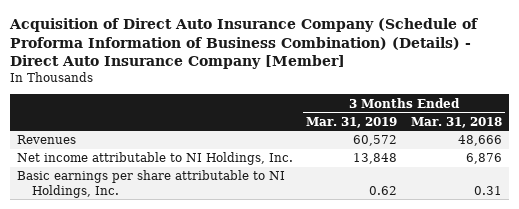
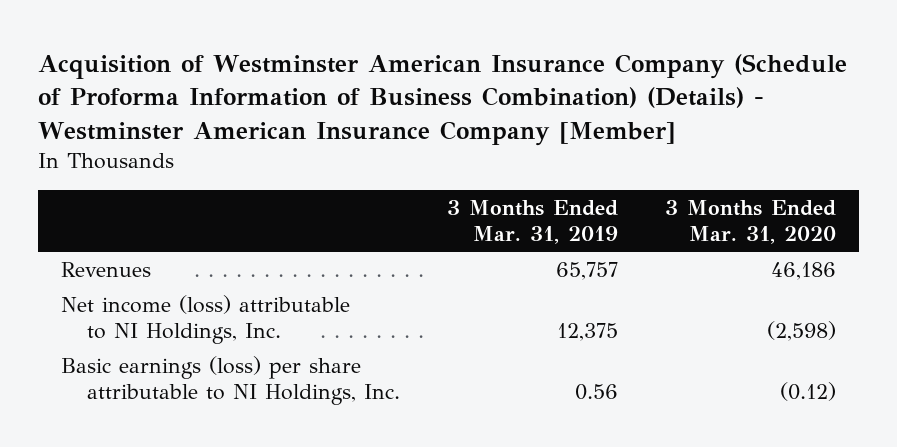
[9,17,479,70] Acquisition of Direct Auto Insurance Company (Schedule of Proforma Information of Business Combination) (Details) - Direct Auto Insurance Company [Member] -> [37,53,847,147] Acquisition of Westminster American Insurance Company (Schedule of Proforma Information of Business Combination) (Details) - Westminster American Insurance Company [Member]
[410,116,502,128] Mar. 31, 2018 -> none
none -> [664,200,836,245] 3 Months Ended Mar. 31, 2020
[353,135,398,147] 60,572 -> [555,262,618,281] 65,757
[17,152,294,166] Net income attributable to NI Holdings, Inc. -> [61,295,351,345] Net income (loss) attributable to NI Holdings, Inc.
[353,153,398,165] 13,848 -> [556,323,618,342] 12,375
[17,170,286,198] Basic earnings per share attributable to NI Holdings, Inc. -> [61,356,401,406] Basic earnings (loss) per share attributable to NI Holdings, Inc.
[369,185,398,195] 0.62 -> [574,384,618,401] 0.56

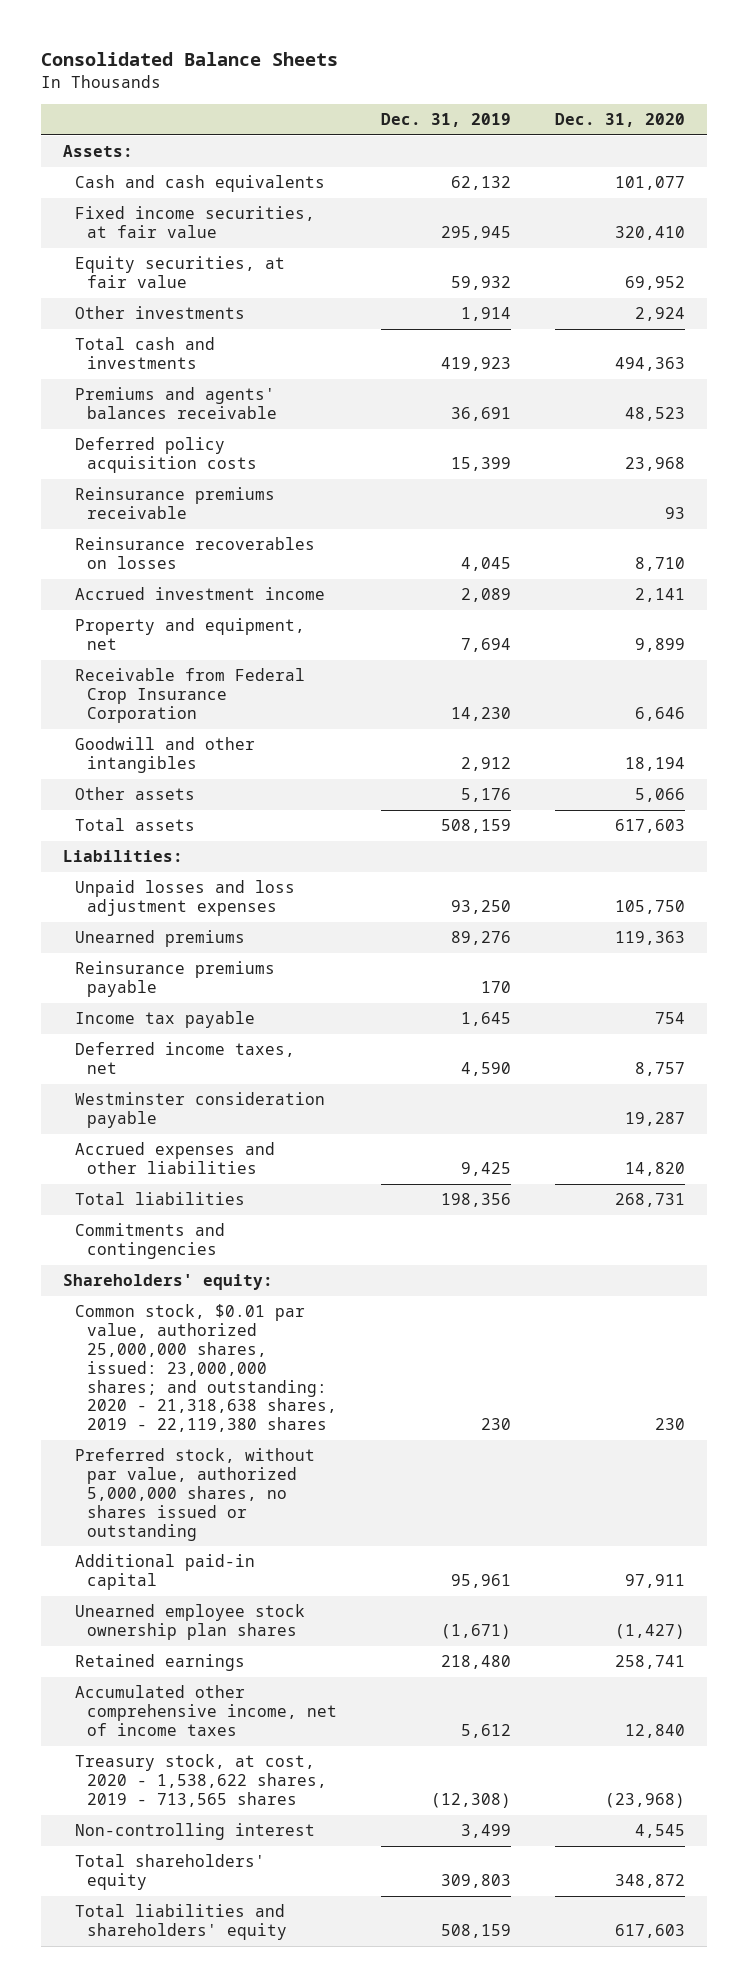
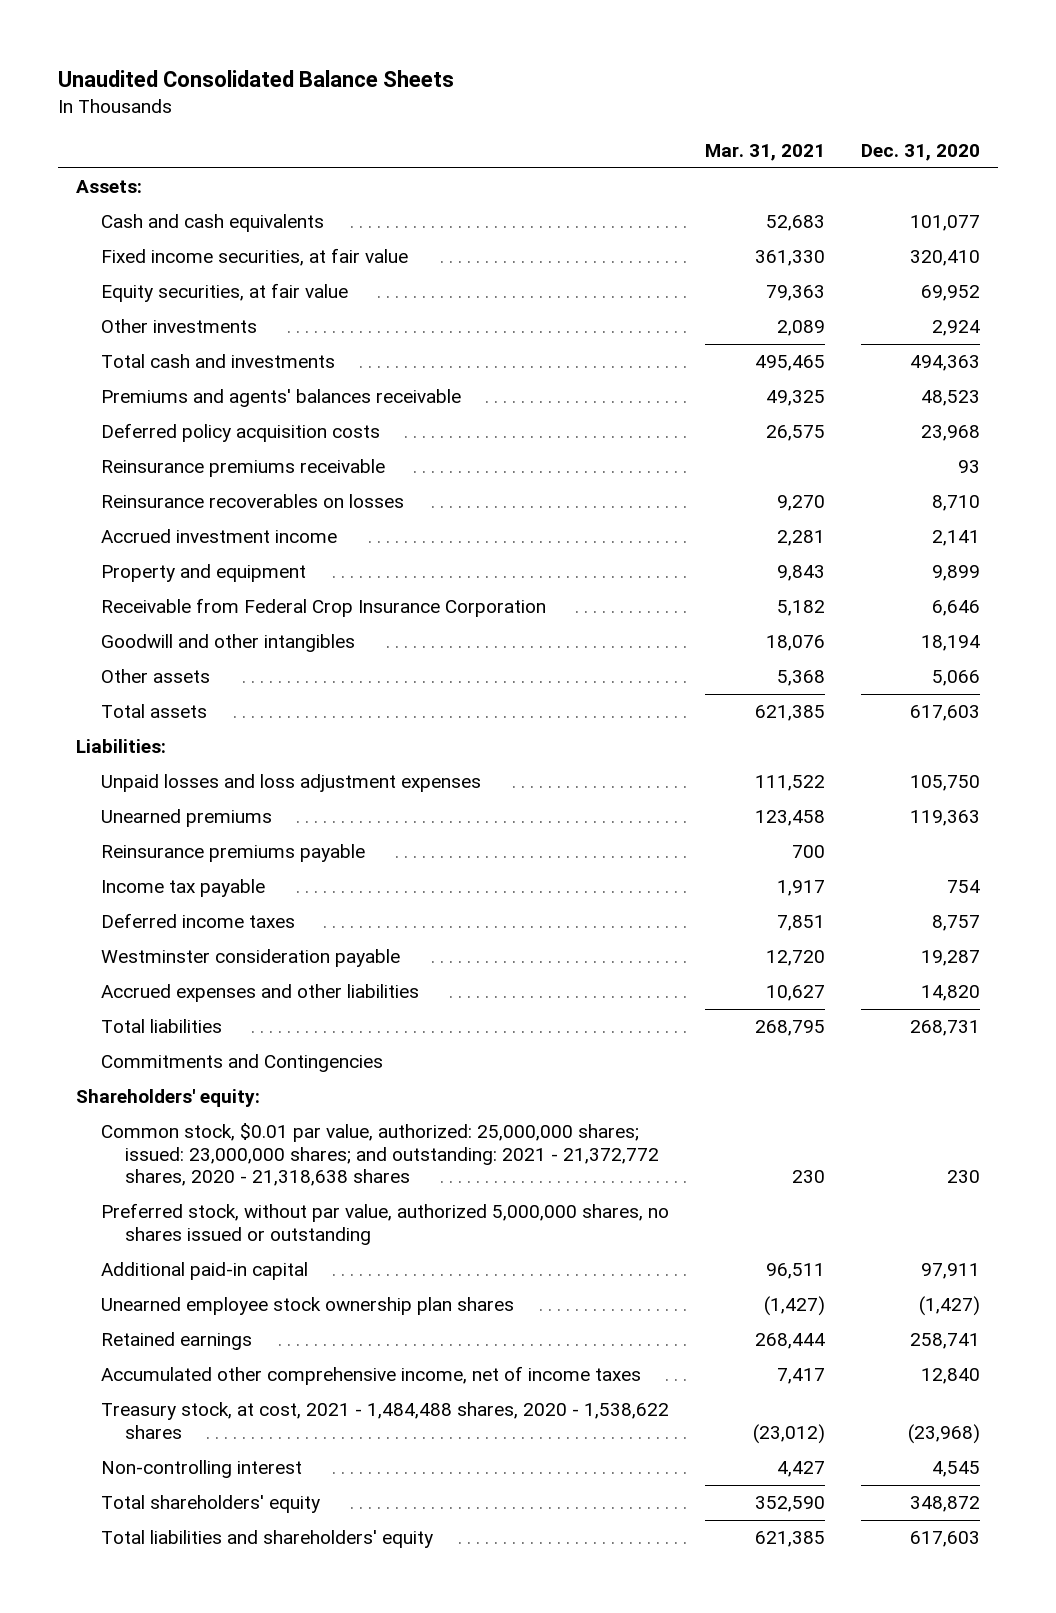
[40,51,338,66] Consolidated Balance Sheets -> [57,70,454,88] Unaudited Consolidated Balance Sheets
[381,112,512,127] Dec. 31, 2019 -> none
none -> [704,143,825,161] Mar. 31, 2021
[75,618,306,651] Property and equipment, net -> [100,564,306,583] Property and equipment
[75,1042,296,1075] Deferred income taxes, net -> [100,913,295,929] Deferred income taxes
[75,1223,226,1260] Commitments and contingencies -> [100,1054,383,1073] Commitments and Contingencies
[75,1304,338,1433] Common stock, $0.01 par value, authorized 25,000,000 shares, issued: 23,000,000 shares; and outstanding: 2020 - 21,318,638 shares, 2019 - 22,119,380 shares -> [100,1123,660,1187] Common stock, $0.01 par value, authorized: 25,000,000 shares; issued: 23,000,000 shares; and outstanding: 2021 - 21,372,772 shares, 2020 - 21,318,638 shares
[75,1754,328,1807] Treasury stock, at cost, 2020 - 1,538,622 shares, 2019 - 713,565 shares -> [100,1402,669,1439] Treasury stock, at cost, 2021 - 1,484,488 shares, 2020 - 1,538,622 shares

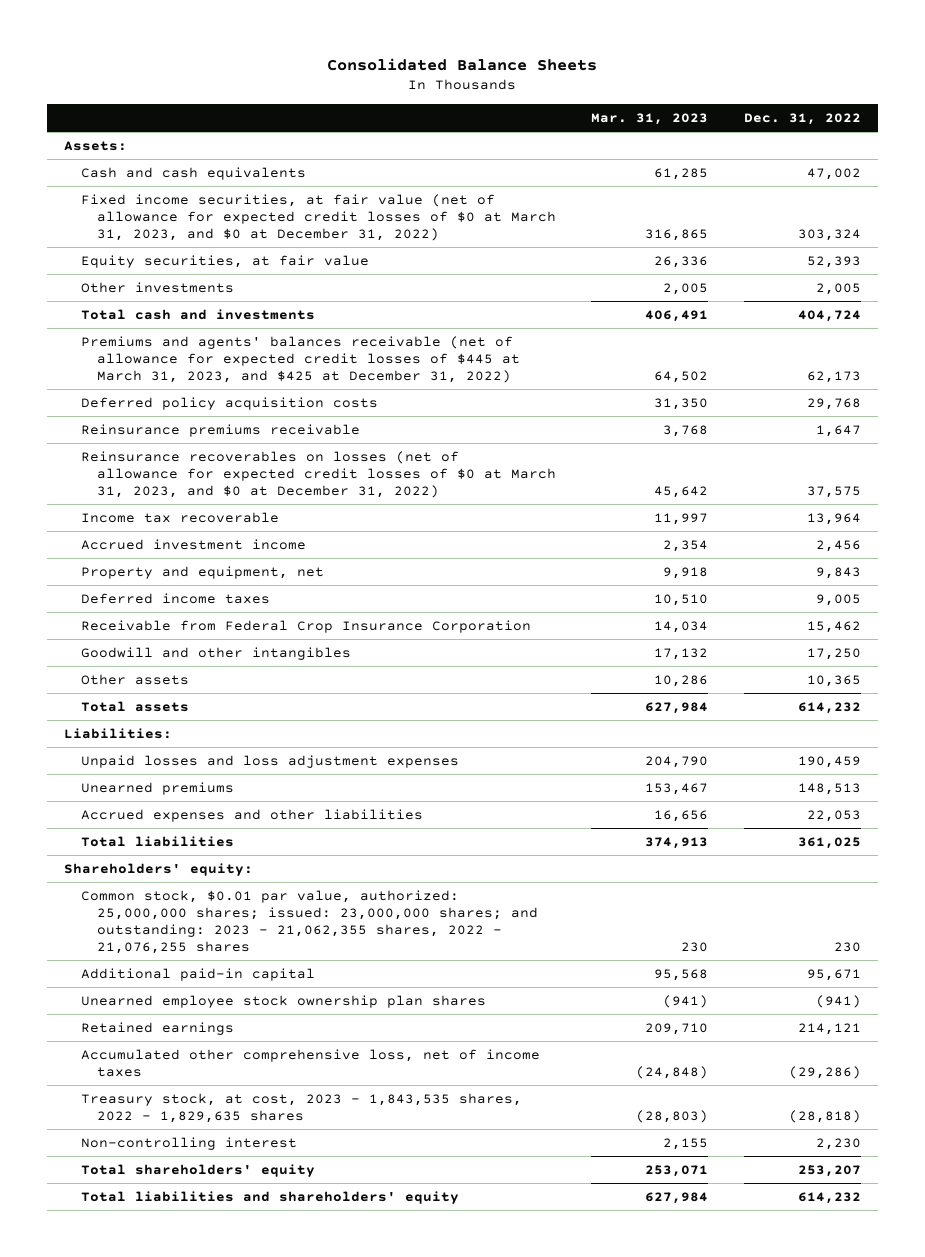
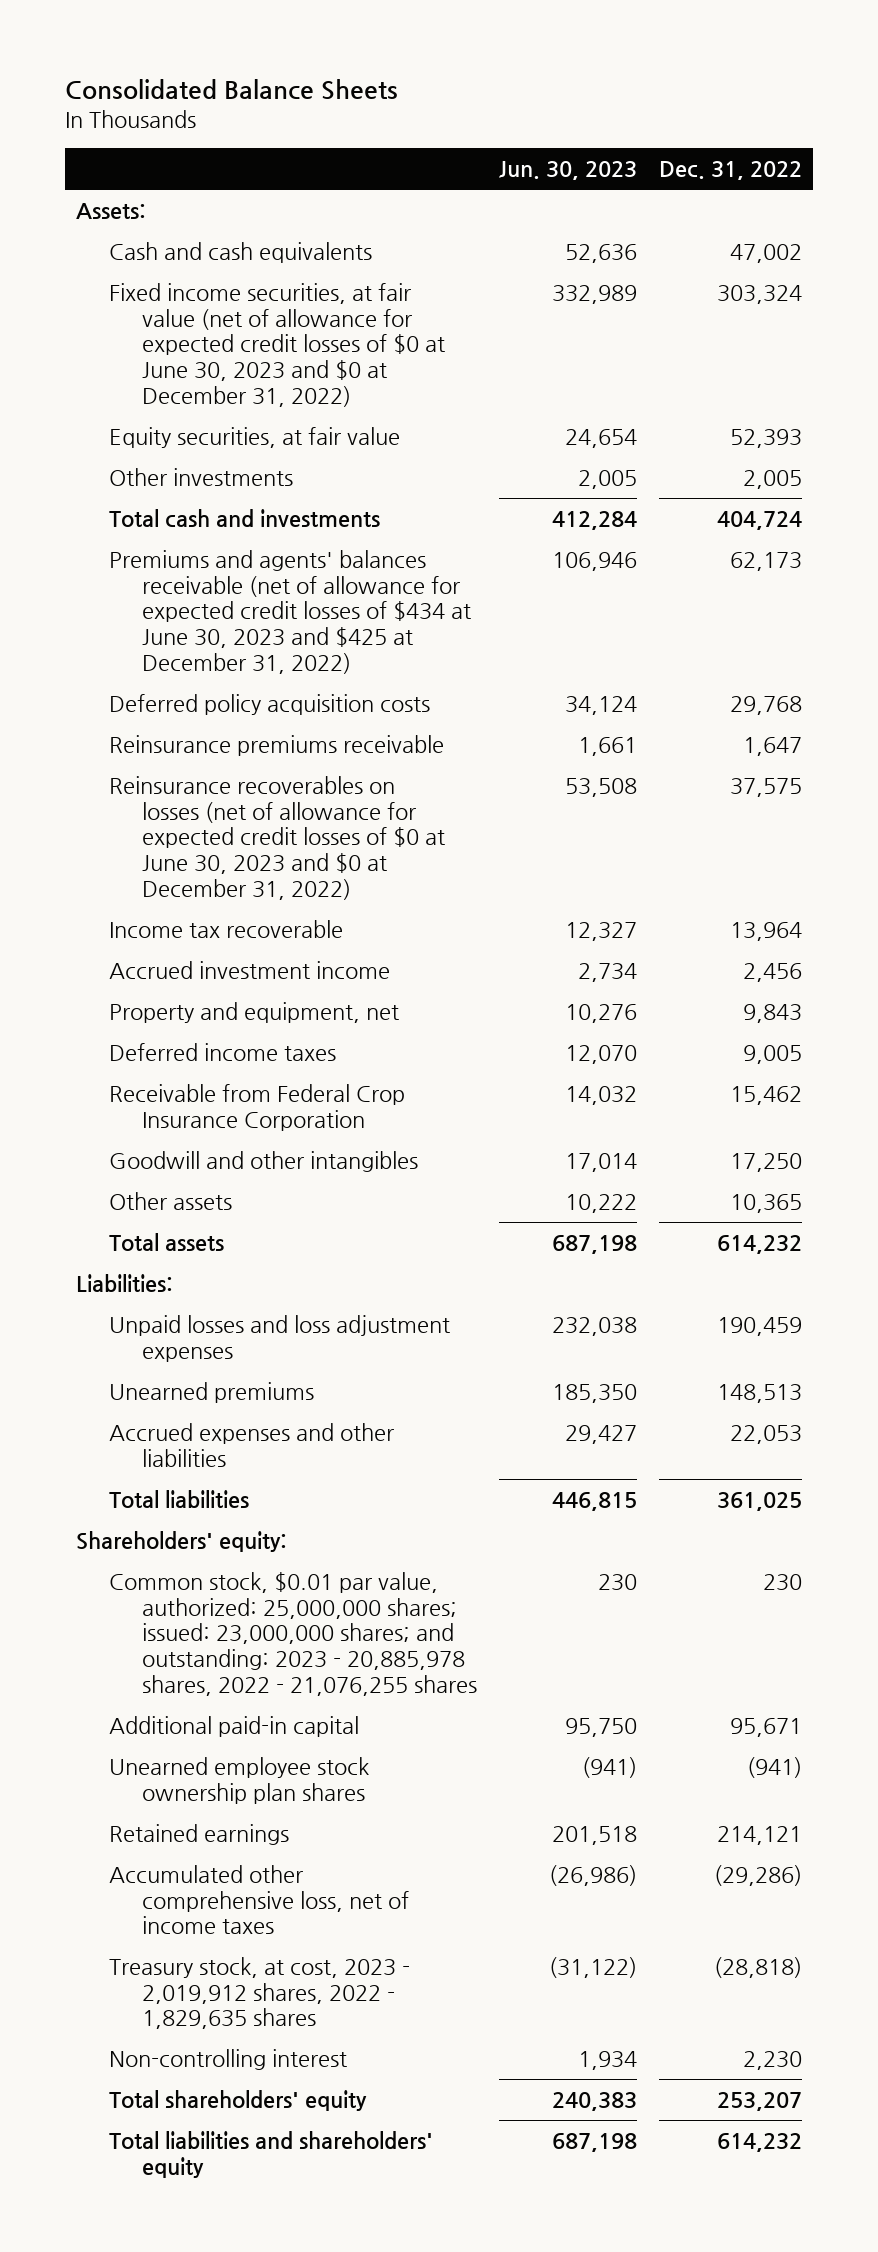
[591,112,709,125] Mar. 31, 2023 -> none
none -> [499,161,638,181] Jun. 30, 2023
[80,193,557,242] Fixed income securities, at fair value (net of allowance for expected credit losses of $0 at March 31, 2023, and $0 at December 31, 2022) -> [109,282,446,407] Fixed income securities, at fair value (net of allowance for expected credit losses of $0 at June 30, 2023 and $0 at December 31, 2022)
[80,335,521,384] Premiums and agents' balances receivable (net of allowance for expected credit losses of $445 at March 31, 2023, and $425 at December 31, 2022) -> [109,549,472,674] Premiums and agents' balances receivable (net of allowance for expected credit losses of $434 at June 30, 2023 and $425 at December 31, 2022)
[80,450,557,499] Reinsurance recoverables on losses (net of allowance for expected credit losses of $0 at March 31, 2023, and $0 at December 31, 2022) -> [109,775,446,900] Reinsurance recoverables on losses (net of allowance for expected credit losses of $0 at June 30, 2023 and $0 at December 31, 2022)
[80,889,539,955] Common stock, $0.01 par value, authorized: 25,000,000 shares; issued: 23,000,000 shares; and outstanding: 2023 - 21,062,355 shares, 2022 - 21,076,255 shares -> [109,1571,478,1696] Common stock, $0.01 par value, authorized: 25,000,000 shares; issued: 23,000,000 shares; and outstanding: 2023 - 20,885,978 shares, 2022 - 21,076,255 shares
[80,1092,522,1123] Treasury stock, at cost, 2023 - 1,843,535 shares, 2022 - 1,829,635 shares -> [109,1956,411,2030] Treasury stock, at cost, 2023 - 2,019,912 shares, 2022 - 1,829,635 shares

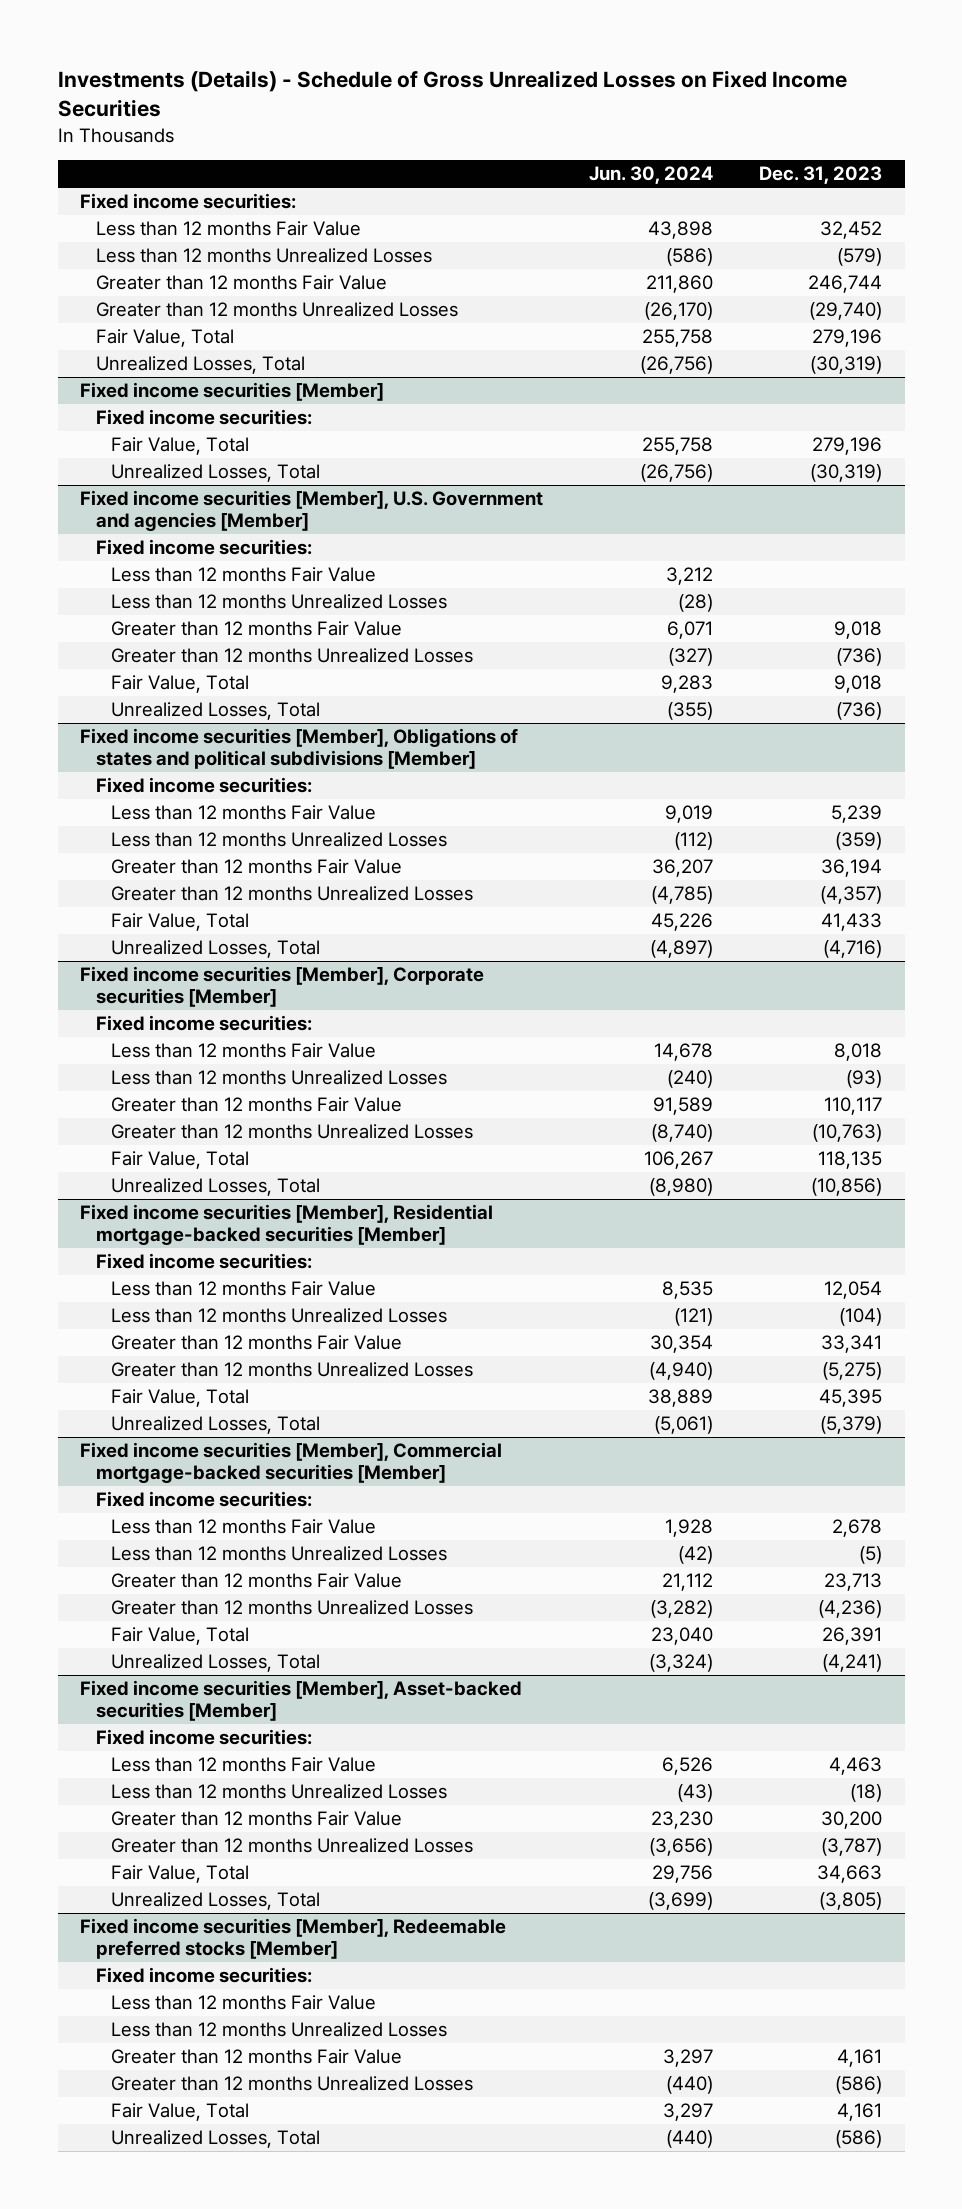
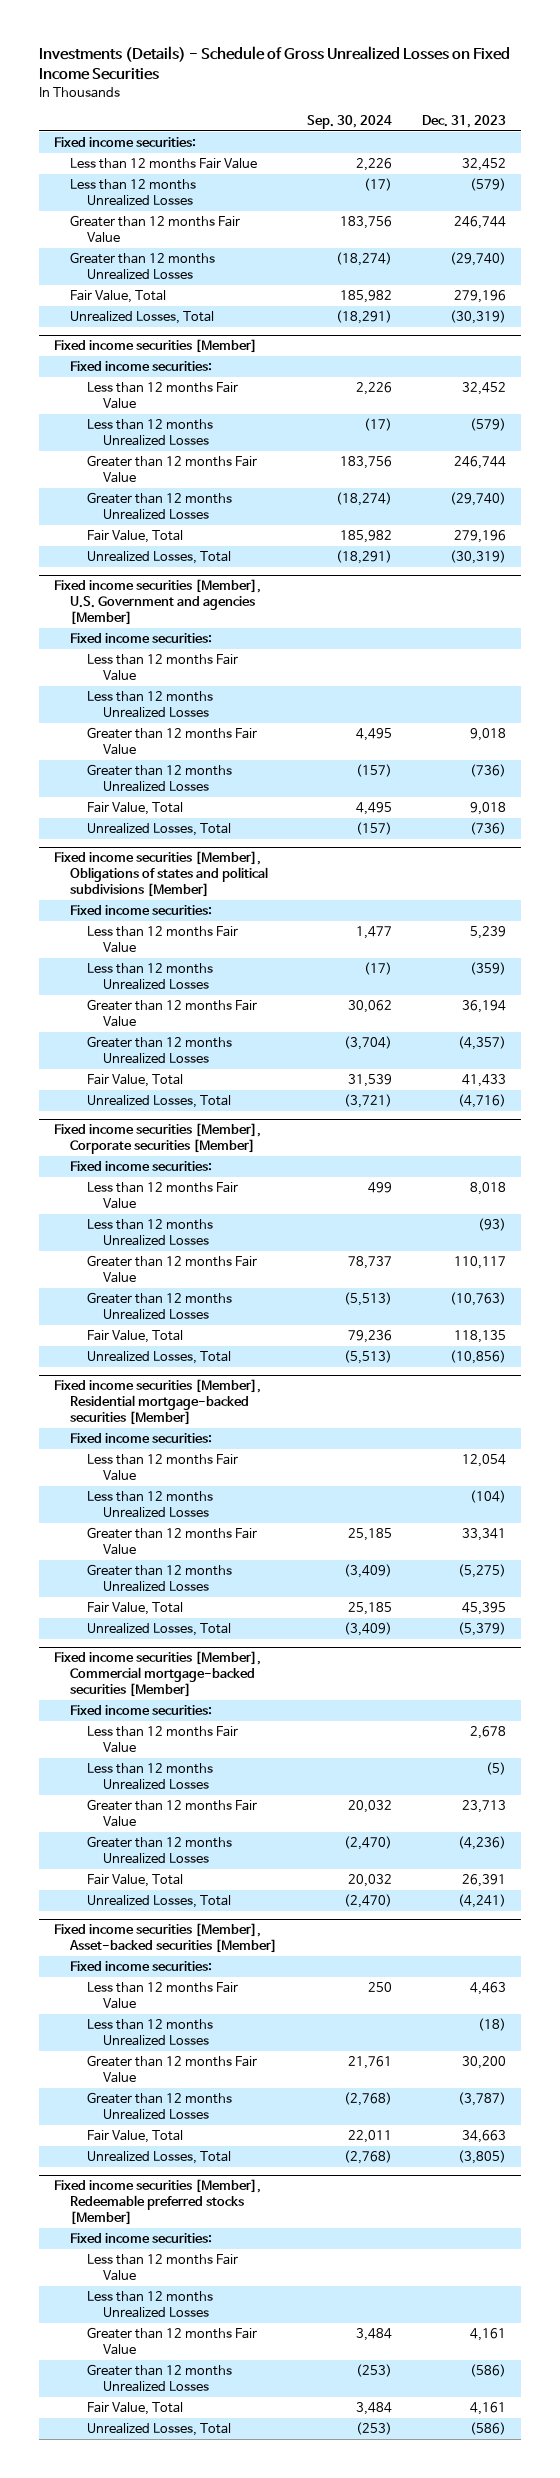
[589,166,714,185] Jun. 30, 2024 -> none
none -> [307,114,393,129] Sep. 30, 2024
none -> [86,382,238,410] Less than 12 months Fair Value
none -> [86,419,213,447] Less than 12 months Unrealized Losses
none -> [86,455,257,484] Greater than 12 months Fair Value
none -> [86,492,232,521] Greater than 12 months Unrealized Losses

